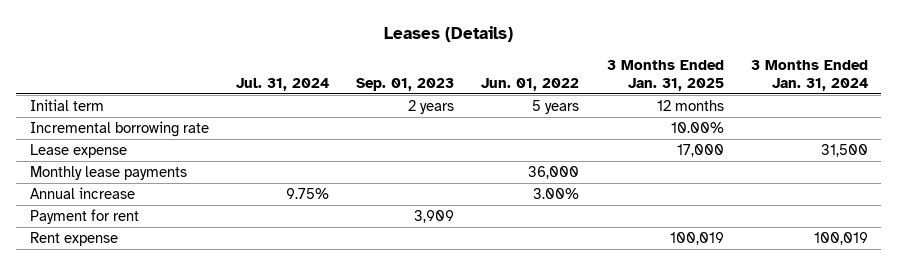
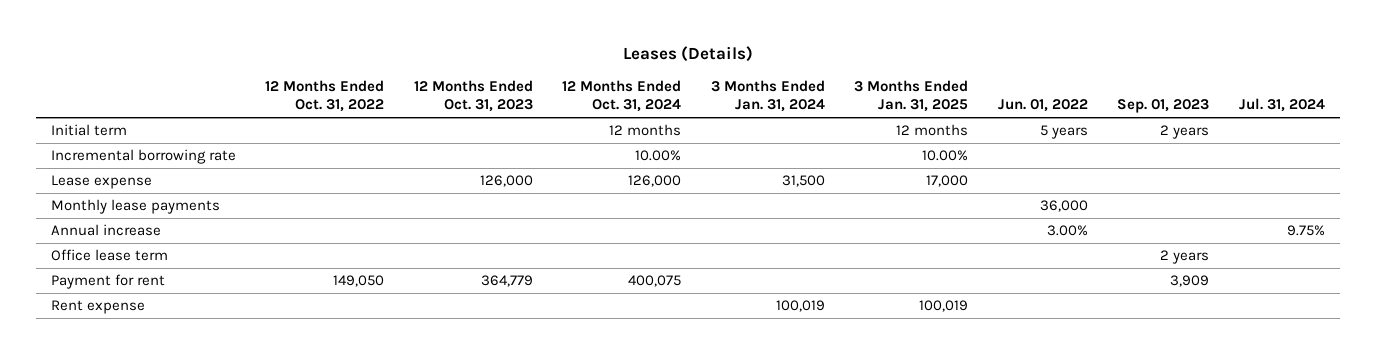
none -> [265,79,385,113] 12 Months Ended Oct. 31, 2022
none -> [413,79,533,113] 12 Months Ended Oct. 31, 2023
none -> [562,79,682,113] 12 Months Ended Oct. 31, 2024
none -> [50,249,168,262] Office lease term

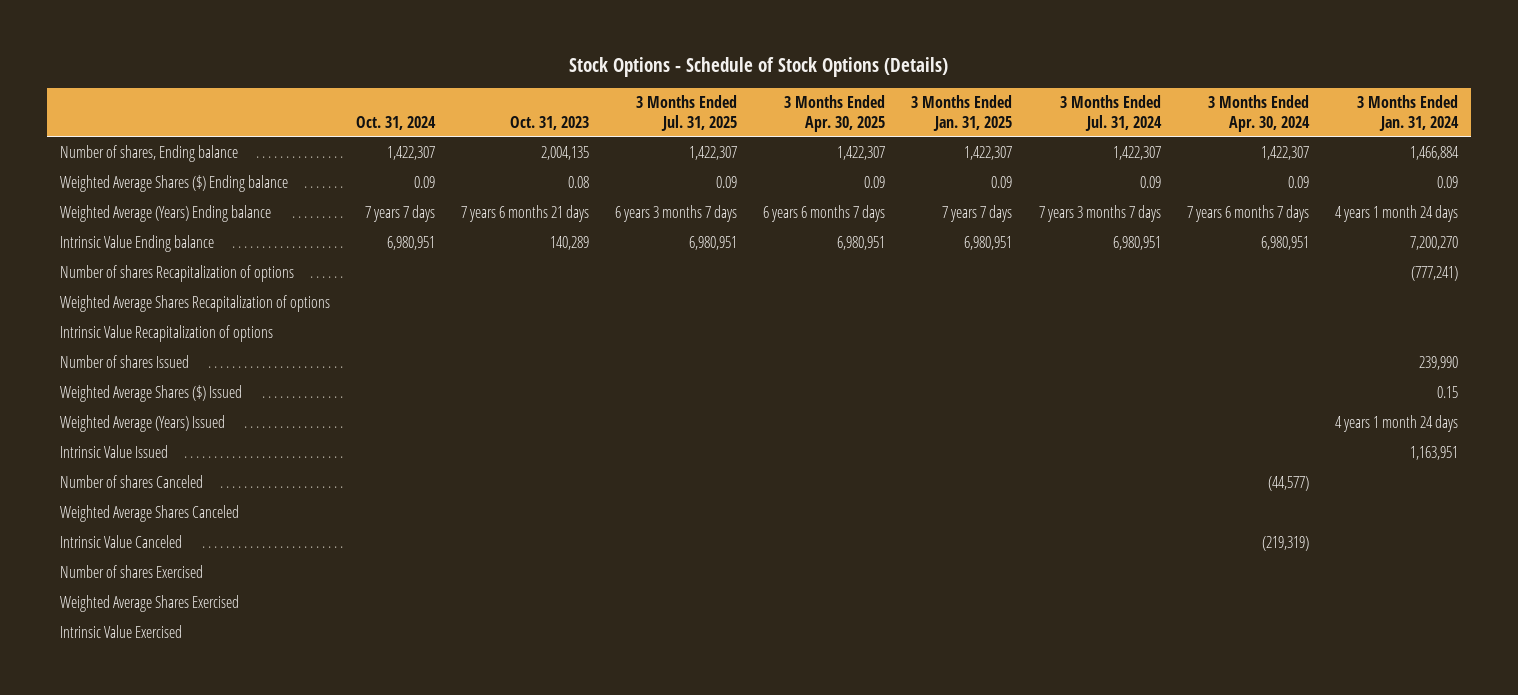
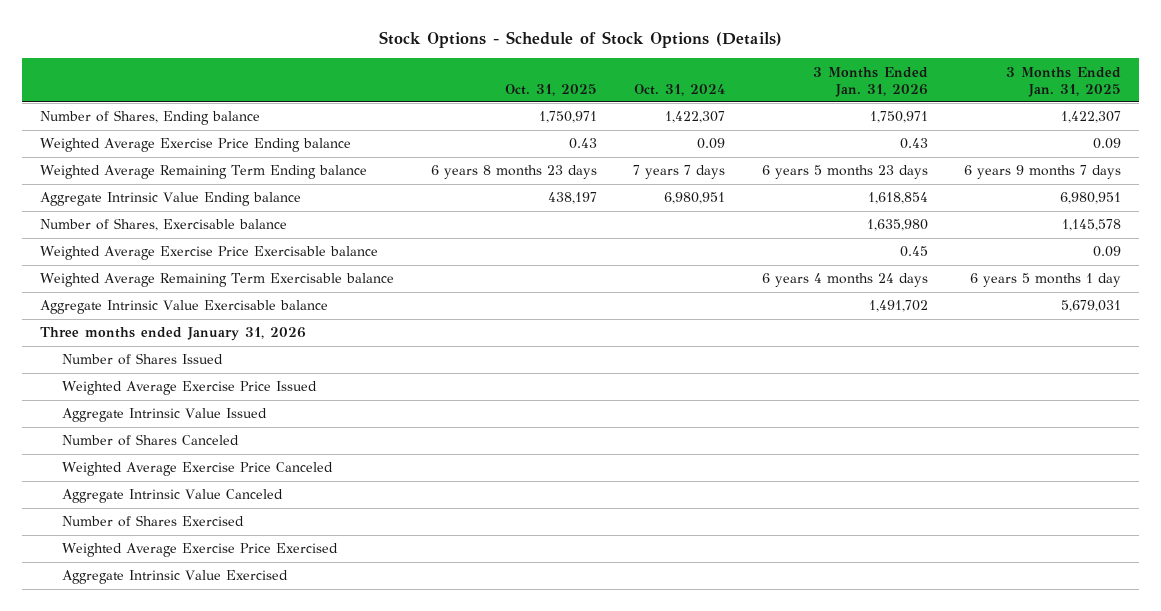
[510,115,590,130] Oct. 31, 2023 -> none
[636,95,738,131] 3 Months Ended Jul. 31, 2025 -> none
[784,95,886,132] 3 Months Ended Apr. 30, 2025 -> none
[1059,95,1162,131] 3 Months Ended Jul. 31, 2024 -> none
[1207,95,1310,132] 3 Months Ended Apr. 30, 2024 -> none
[1356,95,1459,131] 3 Months Ended Jan. 31, 2024 -> none
none -> [504,83,597,96] Oct. 31, 2025
none -> [812,66,928,97] 3 Months Ended Jan. 31, 2026
[59,265,294,283] Number of shares Recapitalization of options -> none
[59,295,330,313] Weighted Average Shares Recapitalization of options -> none
[59,325,273,343] Intrinsic Value Recapitalization of options -> none
[59,415,225,433] Weighted Average (Years) Issued -> none
[59,145,238,163] Number of shares, Ending balance -> [40,110,261,126] Number of Shares, Ending balance
[59,175,288,193] Weighted Average Shares ($) Ending balance -> [40,138,352,153] Weighted Average Exercise Price Ending balance
[59,205,271,223] Weighted Average (Years) Ending balance -> [40,165,368,180] Weighted Average Remaining Term Ending balance
[942,205,1013,223] 7 years 7 days -> [964,165,1122,180] 6 years 9 months 7 days
[59,235,214,253] Intrinsic Value Ending balance -> [40,192,302,207] Aggregate Intrinsic Value Ending balance
none -> [40,218,288,232] Number of Shares, Exercisable balance
none -> [40,246,379,261] Weighted Average Exercise Price Exercisable balance
none -> [40,273,395,288] Weighted Average Remaining Term Exercisable balance
none -> [40,300,329,315] Aggregate Intrinsic Value Exercisable balance
none -> [40,327,307,342] Three months ended January 31, 2026
[59,355,189,369] Number of shares Issued -> [61,353,223,366] Number of Shares Issued
[59,385,242,403] Weighted Average Shares ($) Issued -> [61,381,317,396] Weighted Average Exercise Price Issued
[59,445,168,459] Intrinsic Value Issued -> [61,408,267,423] Aggregate Intrinsic Value Issued
[59,475,203,489] Number of shares Canceled -> [61,434,239,447] Number of Shares Canceled
[59,505,239,523] Weighted Average Shares Canceled -> [61,462,333,477] Weighted Average Exercise Price Canceled
[59,535,182,549] Intrinsic Value Canceled -> [61,489,283,504] Aggregate Intrinsic Value Canceled
[59,565,203,579] Number of shares Exercised -> [61,515,244,528] Number of Shares Exercised
[59,595,239,613] Weighted Average Shares Exercised -> [61,543,338,558] Weighted Average Exercise Price Exercised
[59,625,182,639] Intrinsic Value Exercised -> [61,570,288,585] Aggregate Intrinsic Value Exercised

